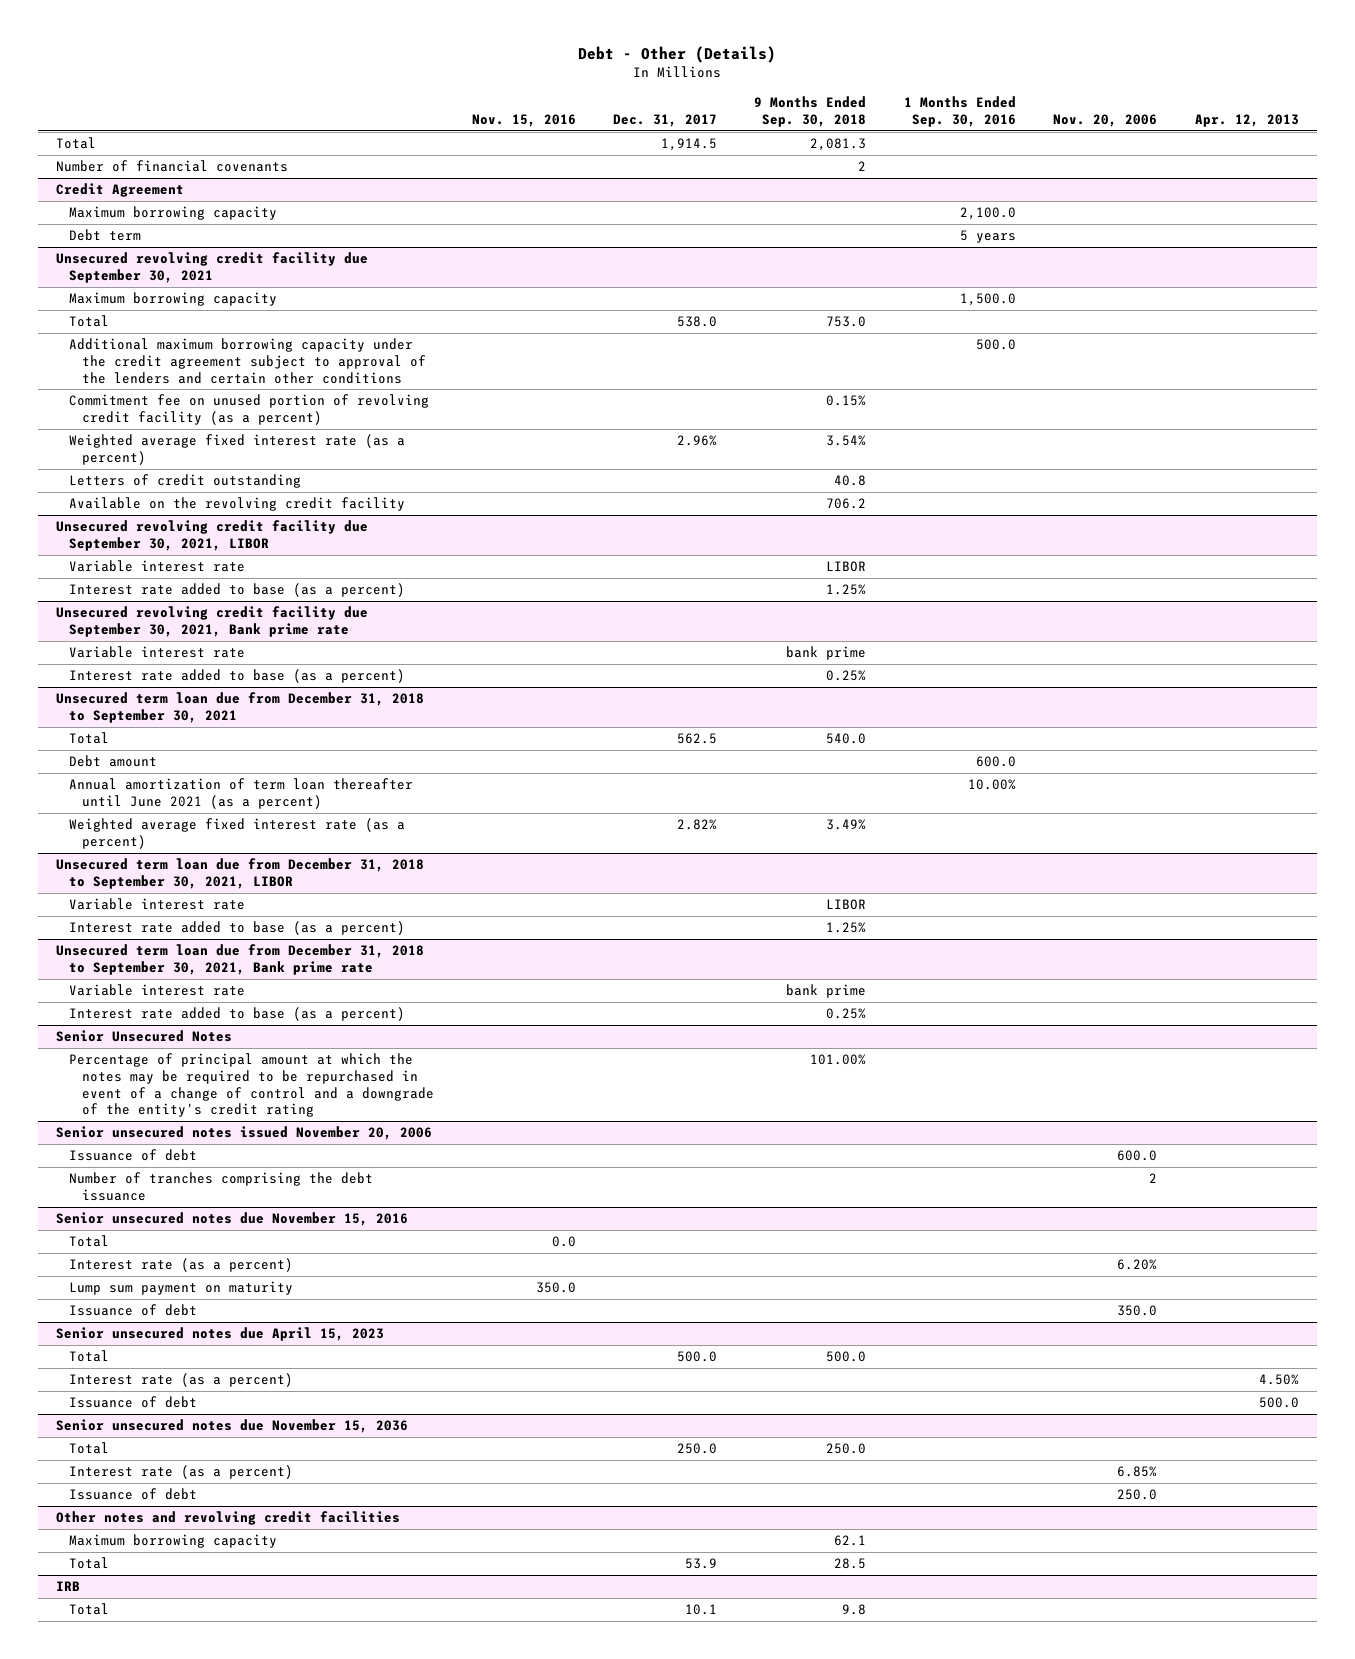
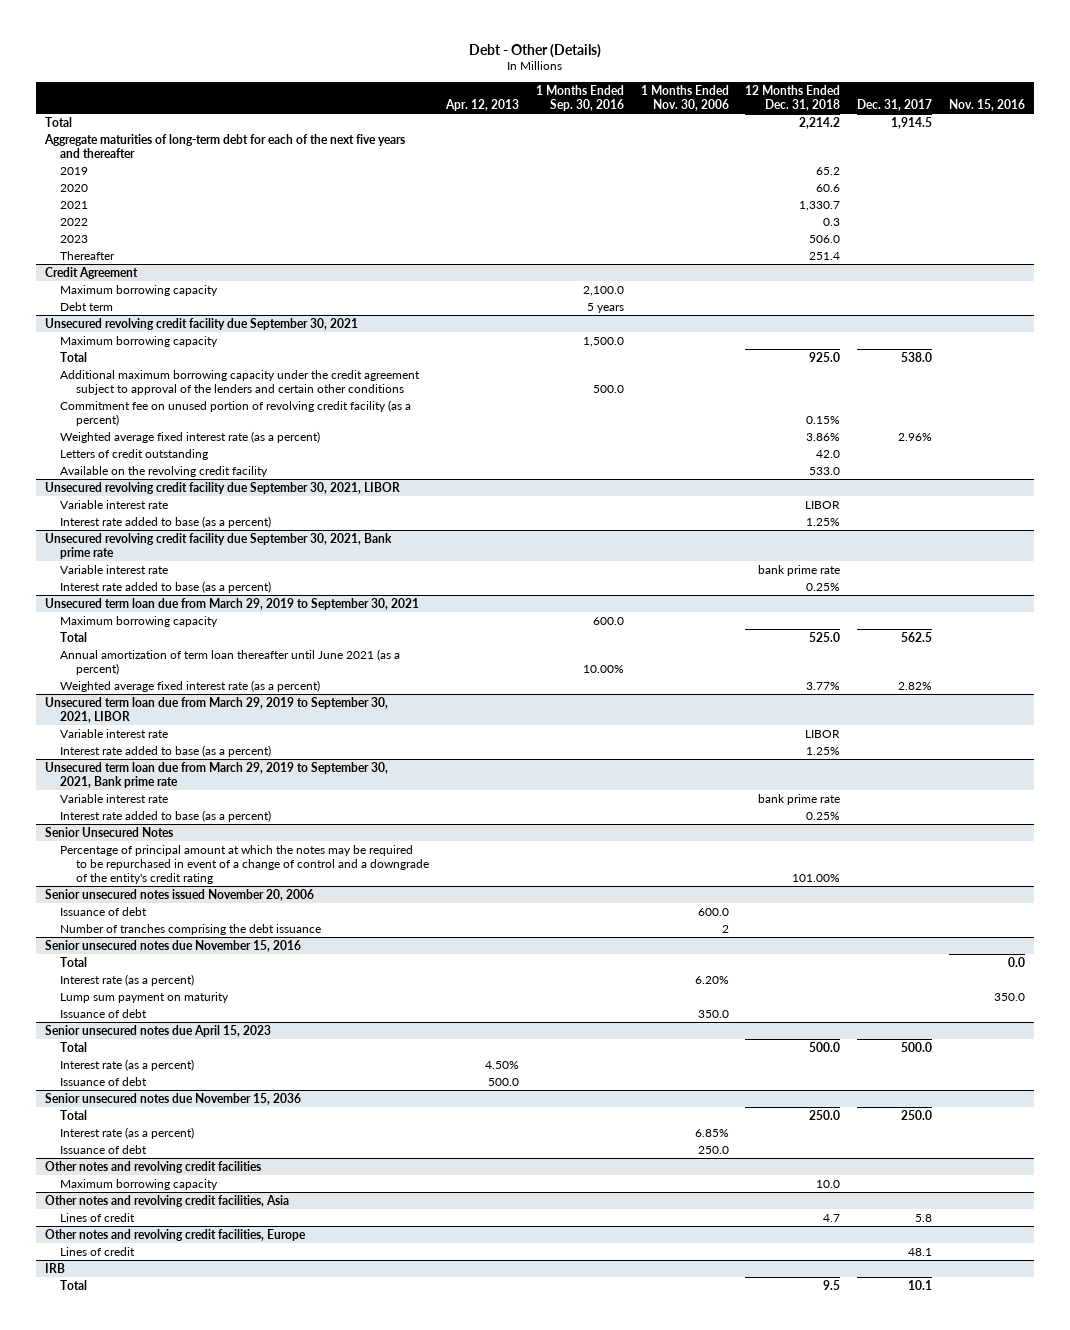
[754,96,867,127] 9 Months Ended Sep. 30, 2018 -> none
[1053,113,1158,127] Nov. 20, 2006 -> none
none -> [640,85,729,112] 1 Months Ended Nov. 30, 2006
none -> [745,85,841,112] 12 Months Ended Dec. 31, 2018
[56,160,289,173] Number of financial covenants -> none
none -> [43,133,405,158] Aggregate maturities of long-term debt for each of the next five years and thereafter
none -> [60,166,89,175] 2019
none -> [60,183,89,192] 2020
none -> [60,200,89,209] 2021
none -> [60,217,89,226] 2022
none -> [60,234,89,243] 2023
none -> [60,250,116,260] Thereafter
[56,692,425,723] Unsecured term loan due from December 31, 2018 to September 30, 2021 -> [44,597,419,610] Unsecured term loan due from March 29, 2019 to September 30, 2021
none -> [60,615,219,627] Maximum borrowing capacity
[69,755,158,768] Debt amount -> none
[56,858,425,889] Unsecured term loan due from December 31, 2018 to September 30, 2021, LIBOR -> [44,696,388,723] Unsecured term loan due from March 29, 2019 to September 30, 2021, LIBOR
[56,944,425,975] Unsecured term loan due from December 31, 2018 to September 30, 2021, Bank prime rate -> [44,761,388,788] Unsecured term loan due from March 29, 2019 to September 30, 2021, Bank prime rate
[69,1557,110,1570] Total -> none
none -> [44,1194,289,1207] Other notes and revolving credit facilities, Asia
none -> [60,1212,136,1222] Lines of credit
none -> [44,1228,306,1241] Other notes and revolving credit facilities, Europe
none -> [60,1246,136,1256] Lines of credit

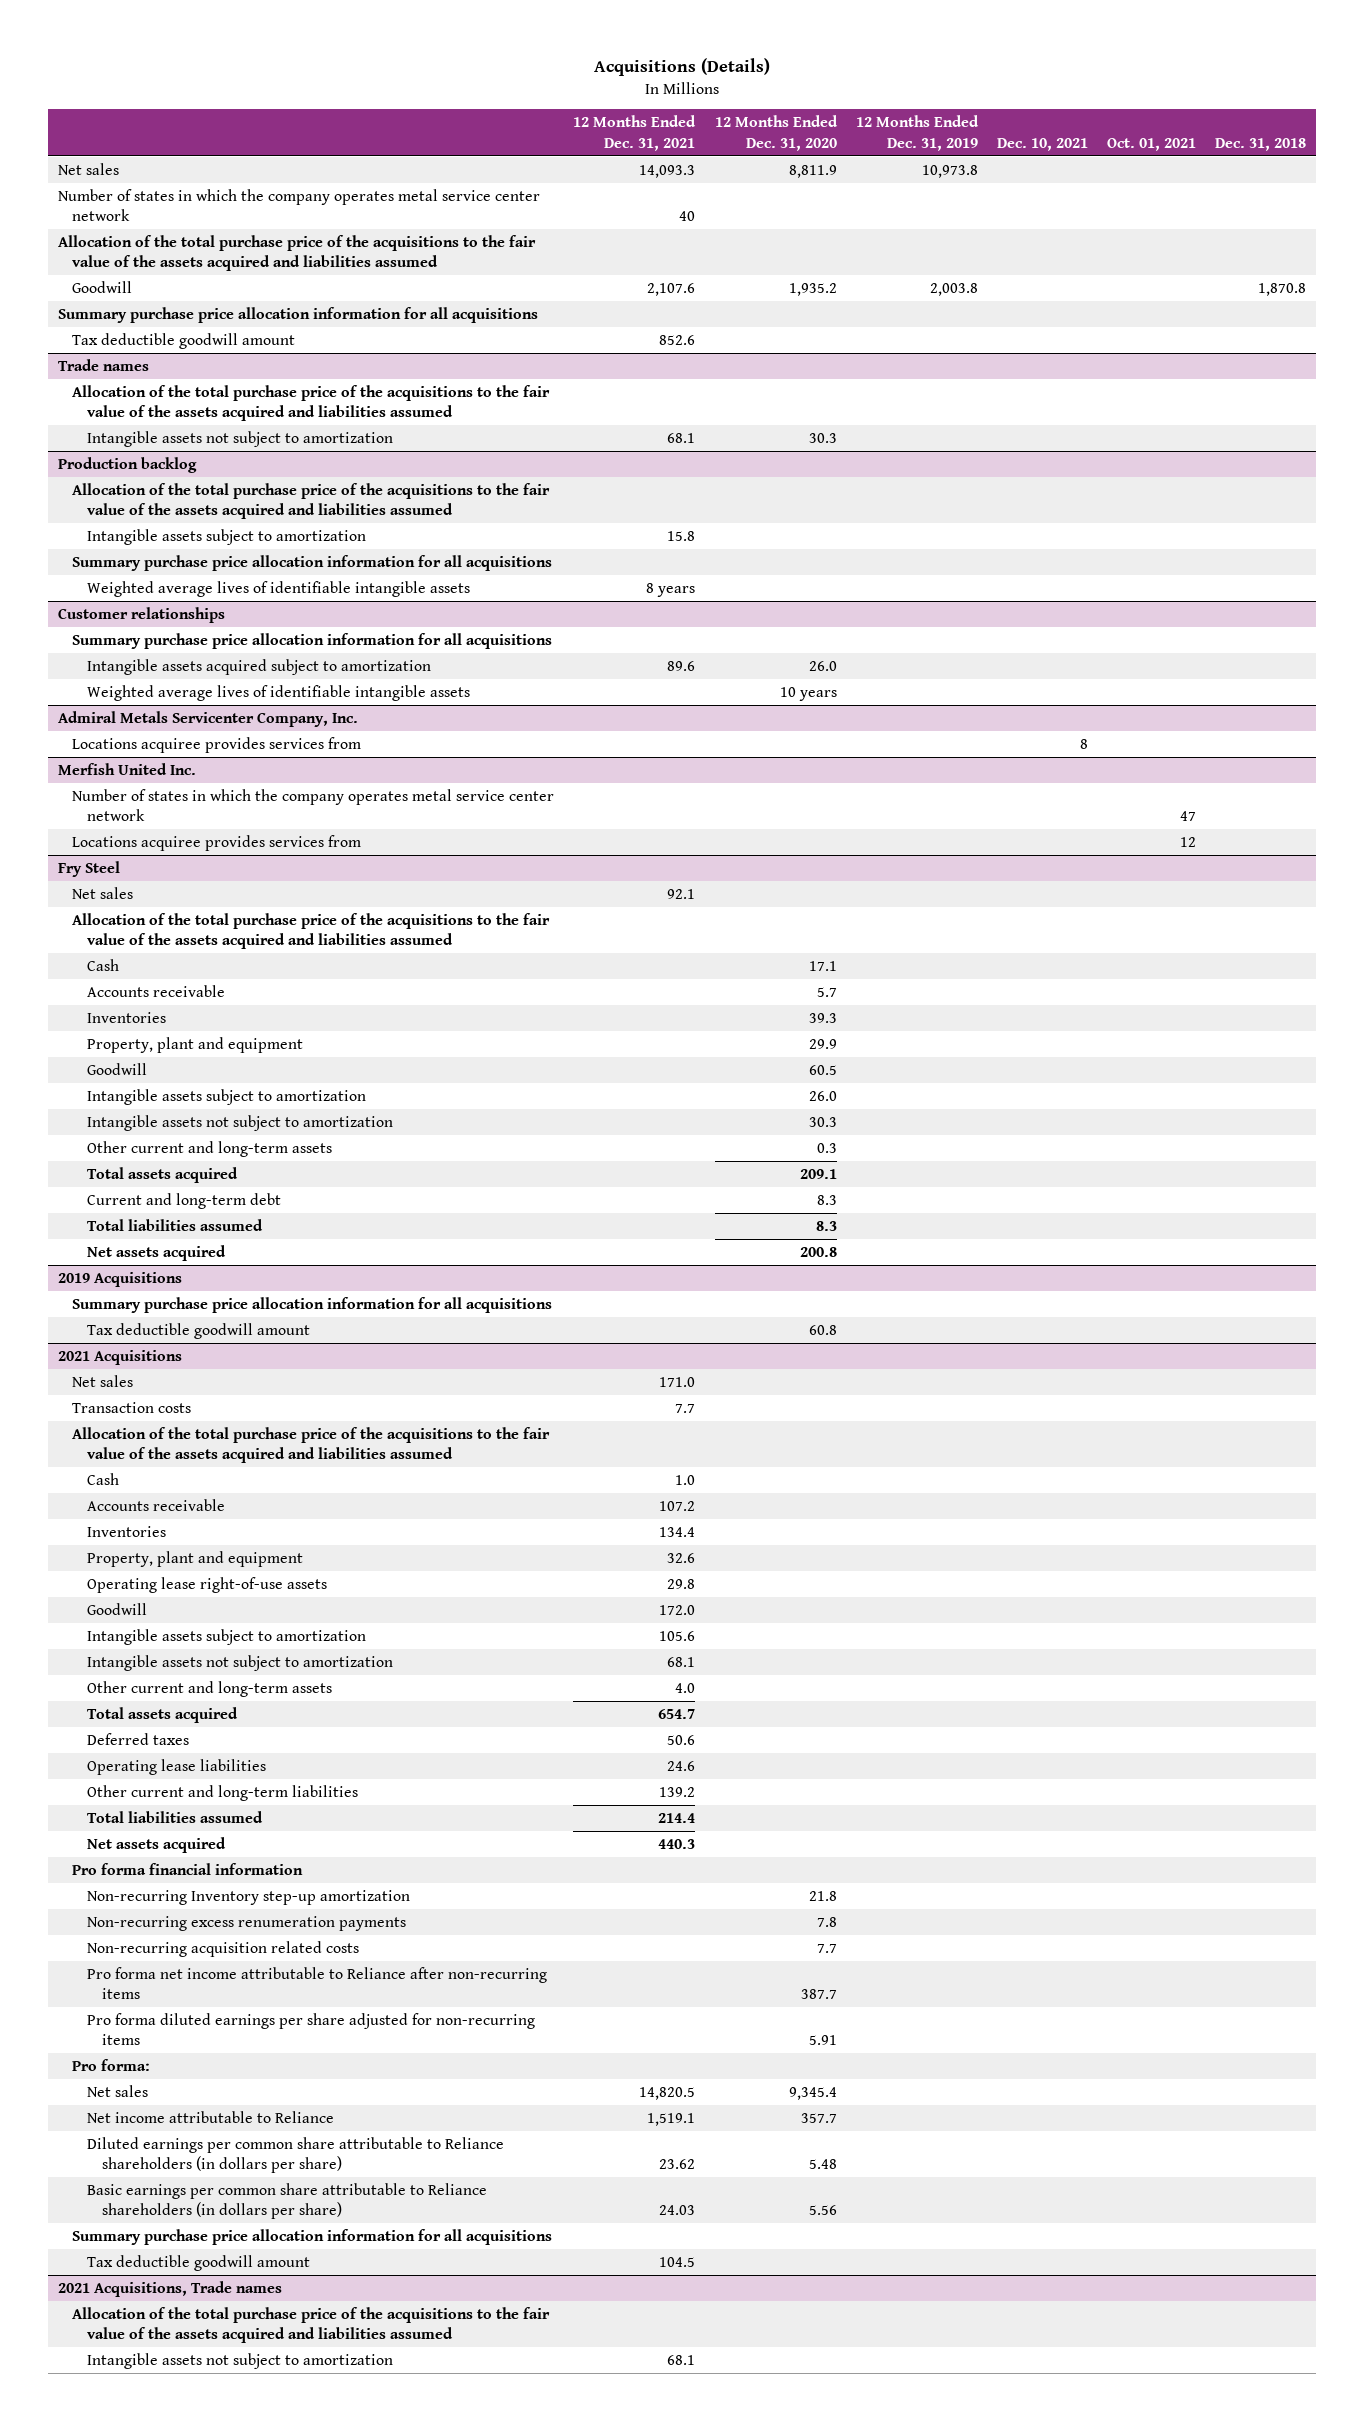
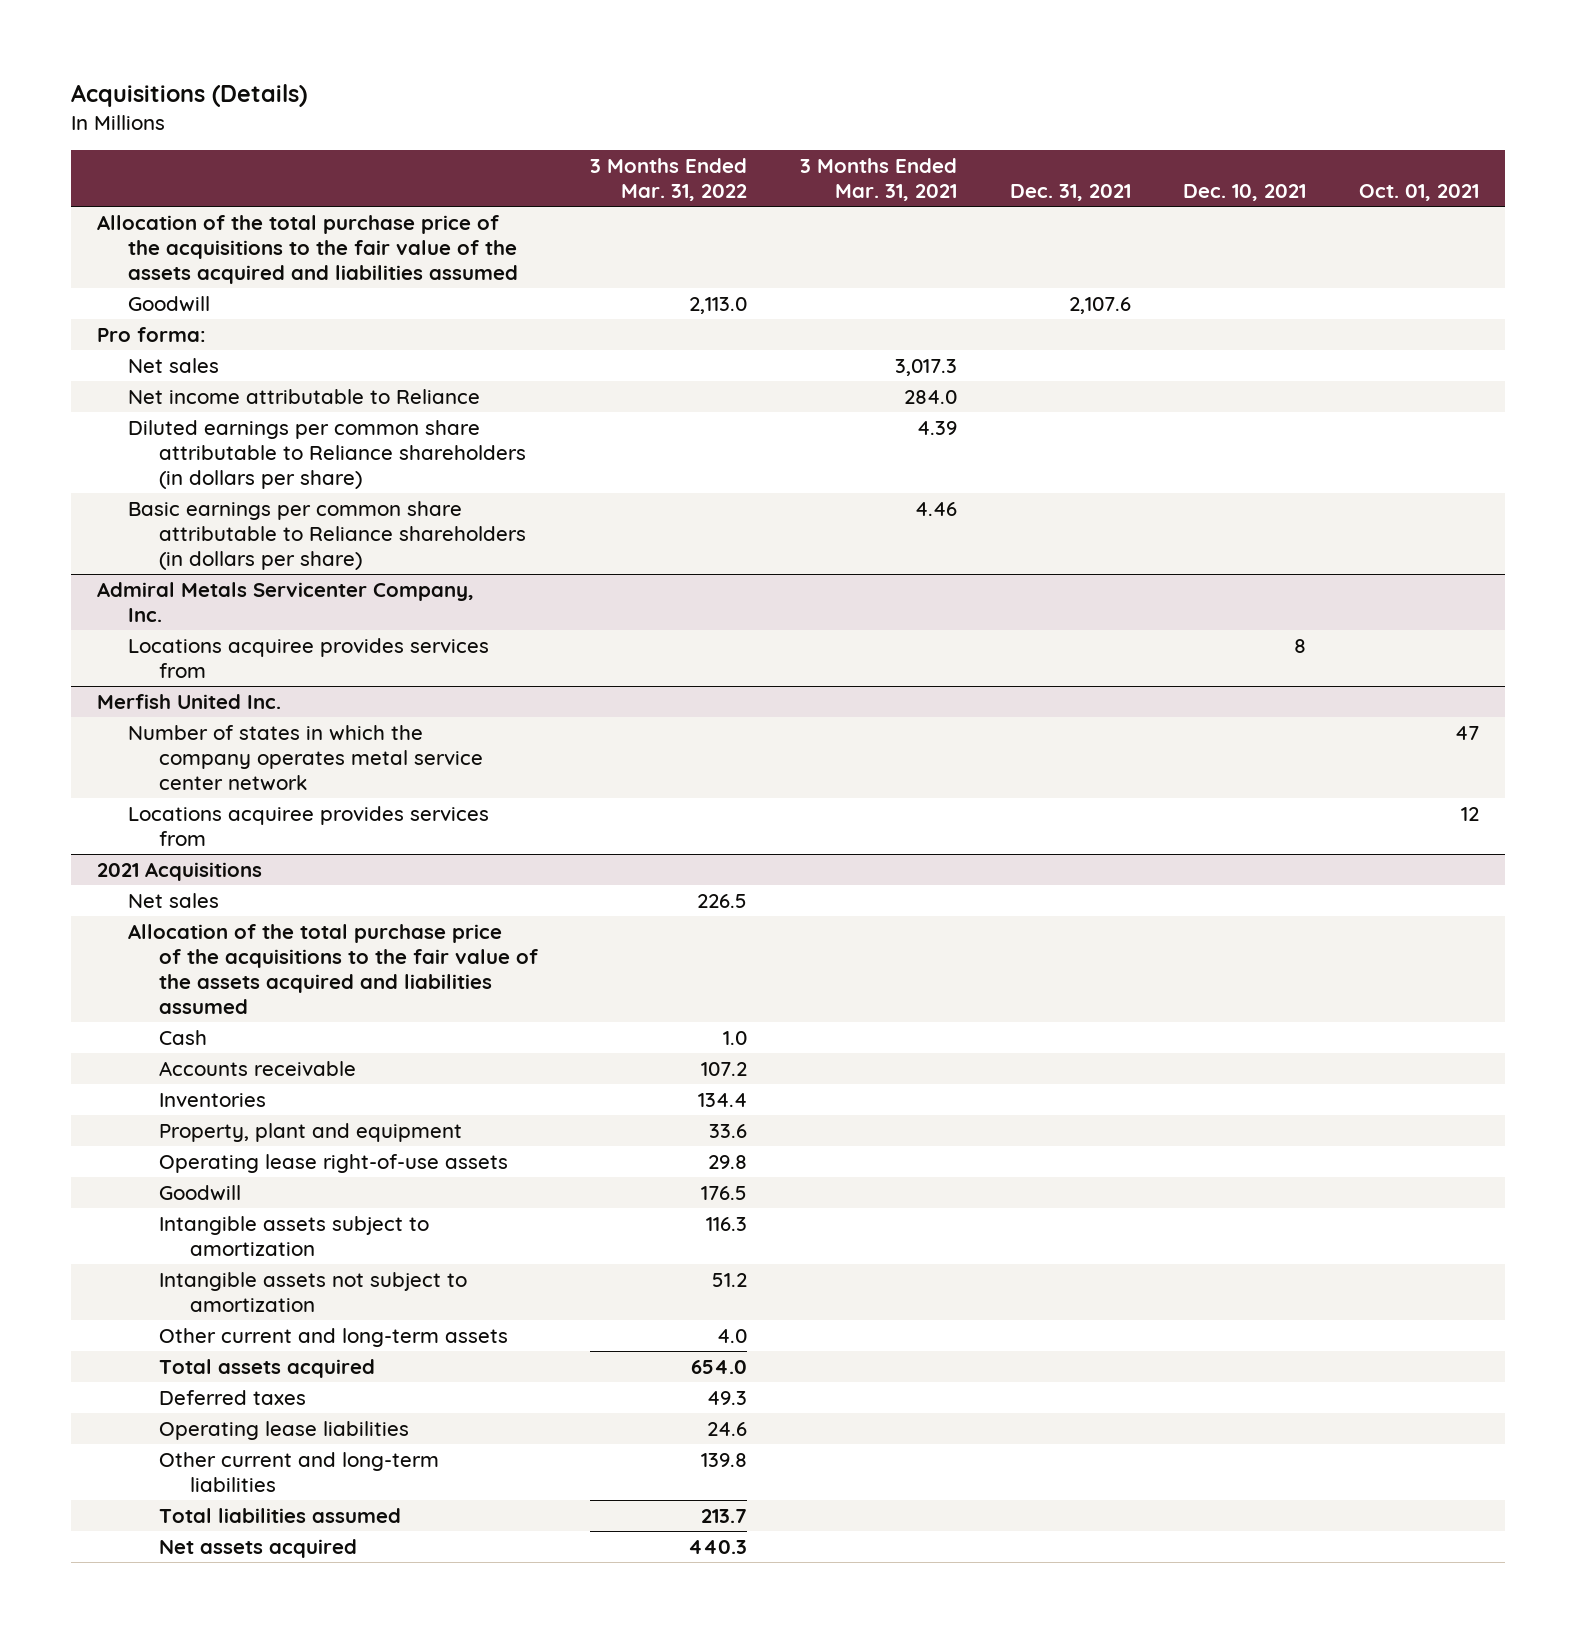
[573,115,697,151] 12 Months Ended Dec. 31, 2021 -> none
[714,115,838,151] 12 Months Ended Dec. 31, 2020 -> none
[855,115,979,151] 12 Months Ended Dec. 31, 2019 -> none
[1215,137,1307,151] Dec. 31, 2018 -> none
none -> [590,158,748,202] 3 Months Ended Mar. 31, 2022
none -> [800,158,958,202] 3 Months Ended Mar. 31, 2021
none -> [1009,184,1131,202] Dec. 31, 2021
[57,188,540,222] Number of states in which the company operates metal service center network -> none
[57,306,538,323] Summary purchase price allocation information for all acquisitions -> none
[72,332,296,349] Tax deductible goodwill amount -> none
[57,358,149,371] Trade names -> none
[72,384,551,422] Allocation of the total purchase price of the acquisitions to the fair value of the assets acquired and liabilities assumed -> none
[86,430,393,447] Intangible assets not subject to amortization -> none
[57,456,197,473] Production backlog -> none
[72,482,551,520] Allocation of the total purchase price of the acquisitions to the fair value of the assets acquired and liabilities assumed -> none
[86,528,366,545] Intangible assets subject to amortization -> none
[72,554,553,571] Summary purchase price allocation information for all acquisitions -> none
[86,580,470,597] Weighted average lives of identifiable intangible assets -> none
[57,606,225,623] Customer relationships -> none
[72,632,553,649] Summary purchase price allocation information for all acquisitions -> none
[86,658,431,675] Intangible assets acquired subject to amortization -> none
[86,684,470,701] Weighted average lives of identifiable intangible assets -> none
none -> [96,326,206,342] Pro forma:
[57,162,119,175] Net sales -> [127,357,219,373] Net sales
none -> [127,388,480,404] Net income attributable to Reliance
none -> [127,419,526,489] Diluted earnings per common share attributable to Reliance shareholders (in dollars per share)
none -> [127,500,526,570] Basic earnings per common share attributable to Reliance shareholders (in dollars per share)
[57,860,120,877] Fry Steel -> none
[72,886,134,899] Net sales -> none
[72,912,551,950] Allocation of the total purchase price of the acquisitions to the fair value of the assets acquired and liabilities assumed -> none
[86,958,119,971] Cash -> none
[86,984,225,997] Accounts receivable -> none
[86,1011,166,1023] Inventories -> none
[86,1036,303,1053] Property, plant and equipment -> none
[86,1062,147,1075] Goodwill -> none
[86,1088,366,1105] Intangible assets subject to amortization -> none
[86,1114,393,1131] Intangible assets not subject to amortization -> none
[86,1140,332,1157] Other current and long-term assets -> none
[86,1166,238,1183] Total assets acquired -> none
[86,1192,281,1209] Current and long-term debt -> none
[86,1218,263,1231] Total liabilities assumed -> none
[86,1244,226,1261] Net assets acquired -> none
[57,1271,182,1287] 2019 Acquisitions -> none
[72,1296,553,1313] Summary purchase price allocation information for all acquisitions -> none
[86,1322,310,1339] Tax deductible goodwill amount -> none
[72,1401,192,1413] Transaction costs -> none
[72,1862,304,1875] Pro forma financial information -> none
[86,1889,410,1905] Non-recurring Inventory step-up amortization -> none
[86,1915,406,1931] Non-recurring excess renumeration payments -> none
[86,1940,359,1957] Non-recurring acquisition related costs -> none
[86,1966,547,2000] Pro forma net income attributable to Reliance after non-recurring items -> none
[86,2012,535,2046] Pro forma diluted earnings per share adjusted for non-recurring items -> none
[72,2058,151,2071] Pro forma: -> none
[86,2084,148,2097] Net sales -> none
[86,2110,334,2123] Net income attributable to Reliance -> none
[86,2136,504,2174] Diluted earnings per common share attributable to Reliance shareholders (in dollars per share) -> none
[86,2182,487,2220] Basic earnings per common share attributable to Reliance shareholders (in dollars per share) -> none
[72,2228,553,2245] Summary purchase price allocation information for all acquisitions -> none
[86,2254,310,2271] Tax deductible goodwill amount -> none
[57,2280,282,2297] 2021 Acquisitions, Trade names -> none
[72,2306,551,2344] Allocation of the total purchase price of the acquisitions to the fair value of the assets acquired and liabilities assumed -> none
[86,2352,393,2369] Intangible assets not subject to amortization -> none

